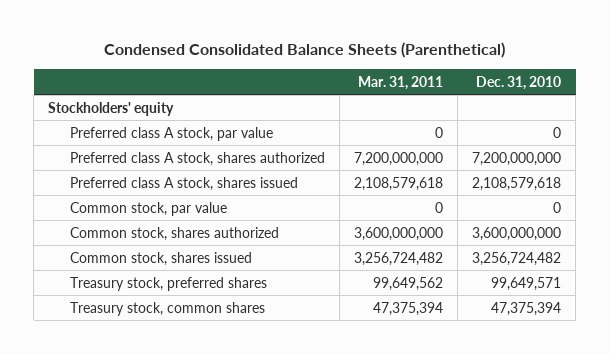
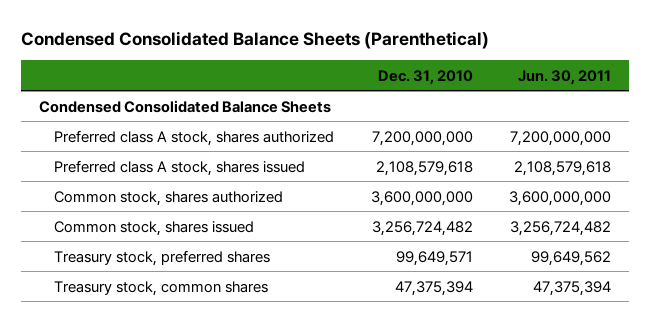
[358,75,444,90] Mar. 31, 2011 -> none
none -> [517,69,611,85] Jun. 30, 2011
[48,101,175,116] Stockholders' equity -> none
[70,126,274,141] Preferred class A stock, par value -> none
none -> [39,99,332,113] Condensed Consolidated Balance Sheets
[70,201,228,216] Common stock, par value -> none

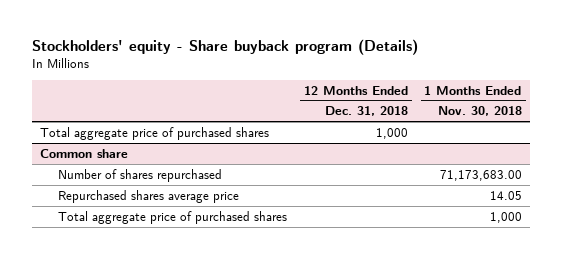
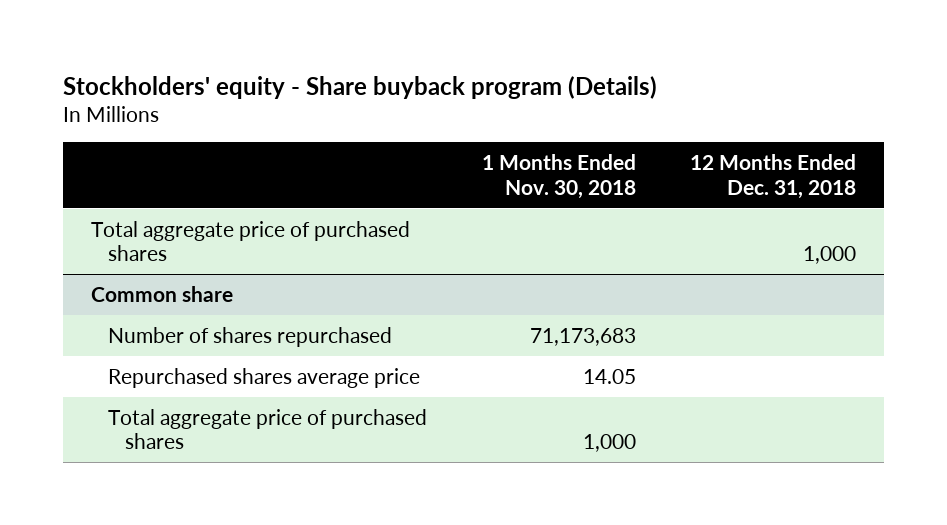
[439,169,522,181] 71,173,683.00 -> [529,327,636,346] 71,173,683

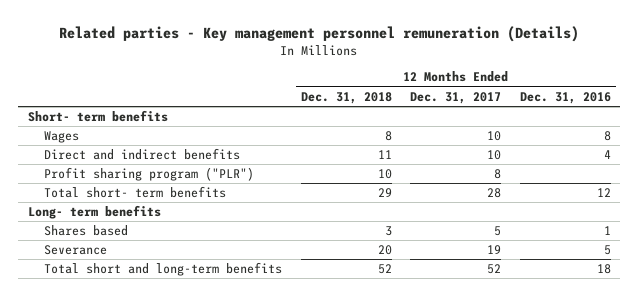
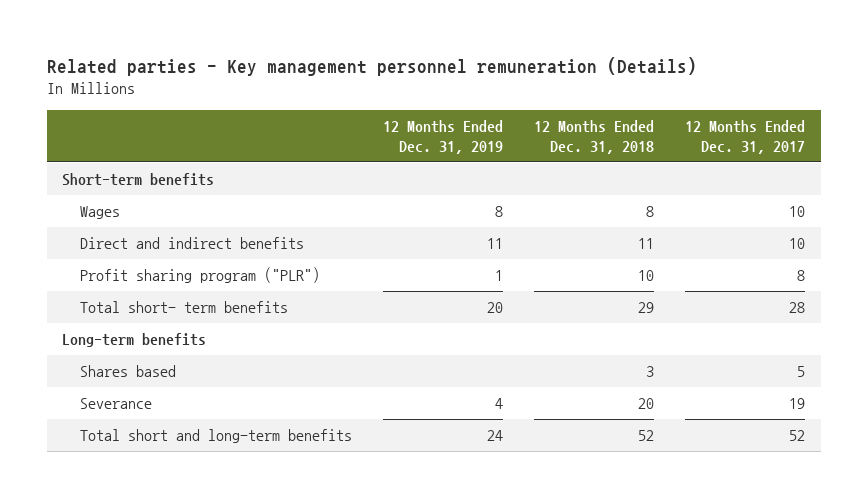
[520,91,612,104] Dec. 31, 2016 -> none
none -> [382,119,503,155] 12 Months Ended Dec. 31, 2019
[27,110,168,123] Short- term benefits -> [62,172,215,186] Short-term benefits
[27,205,161,220] Long- term benefits -> [62,332,207,347] Long-term benefits

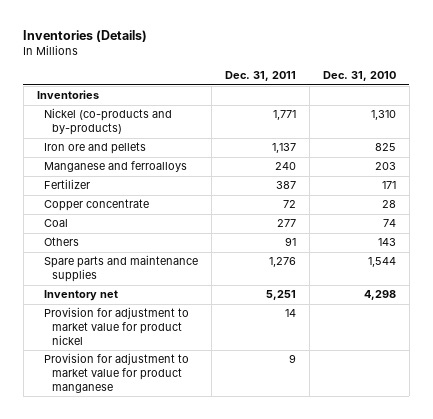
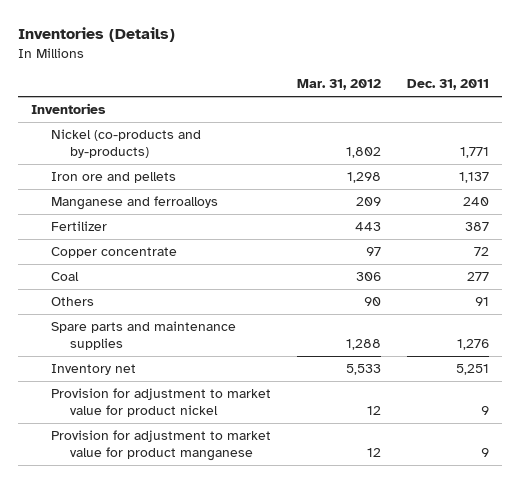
[323,71,397,82] Dec. 31, 2010 -> none
none -> [296,79,381,91] Mar. 31, 2012
[285,309,297,318] 14 -> [481,406,490,416] 9

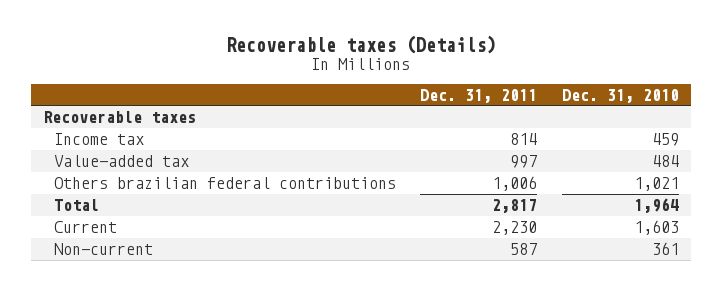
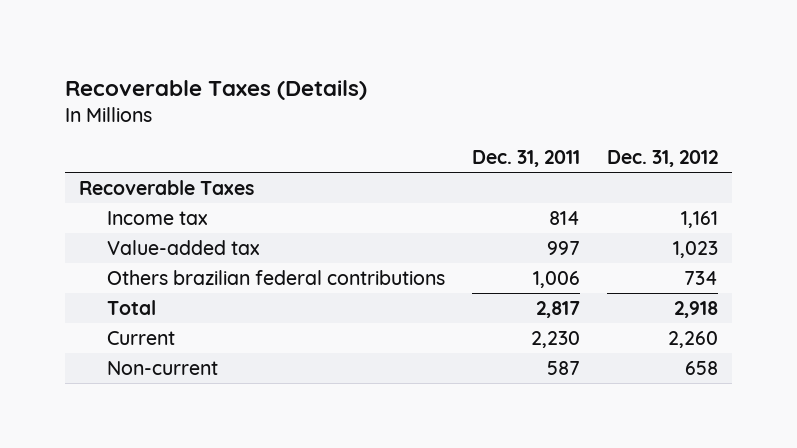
[226,35,497,55] Recoverable taxes (Details) -> [65,79,368,100] Recoverable Taxes (Details)
[561,88,679,103] Dec. 31, 2010 -> none
none -> [606,149,718,167] Dec. 31, 2012
[43,111,197,124] Recoverable taxes -> [78,180,254,196] Recoverable Taxes

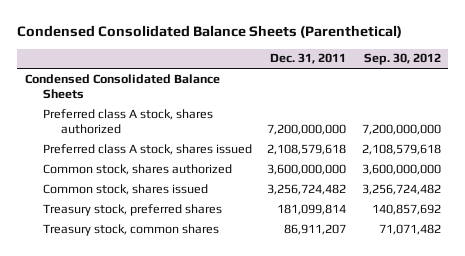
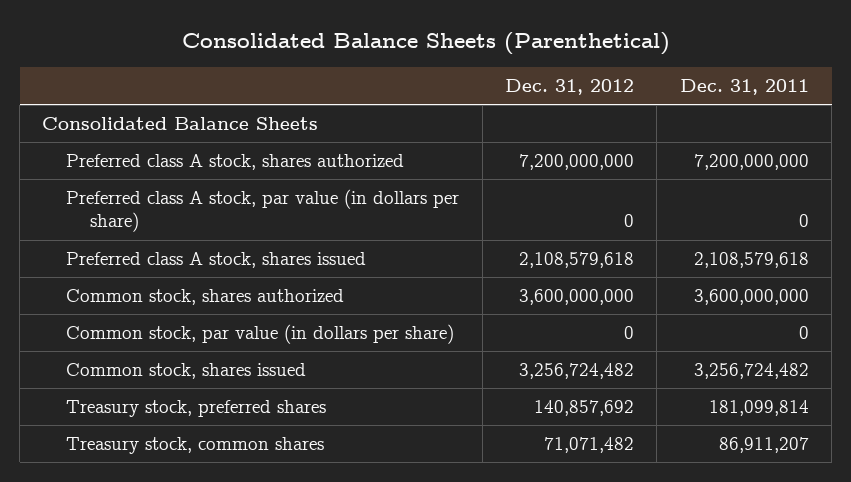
[17,25,403,39] Condensed Consolidated Balance Sheets (Parenthetical) -> [181,32,670,56] Consolidated Balance Sheets (Parenthetical)
[363,53,441,66] Sep. 30, 2012 -> none
none -> [505,78,635,95] Dec. 31, 2012
[24,73,220,100] Condensed Consolidated Balance Sheets -> [42,117,319,131] Consolidated Balance Sheets
none -> [66,189,460,233] Preferred class A stock, par value (in dollars per share)
none -> [66,324,455,345] Common stock, par value (in dollars per share)

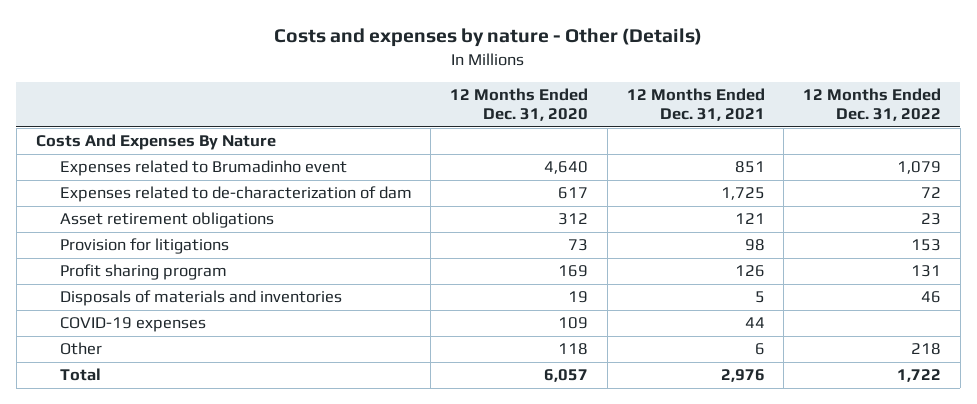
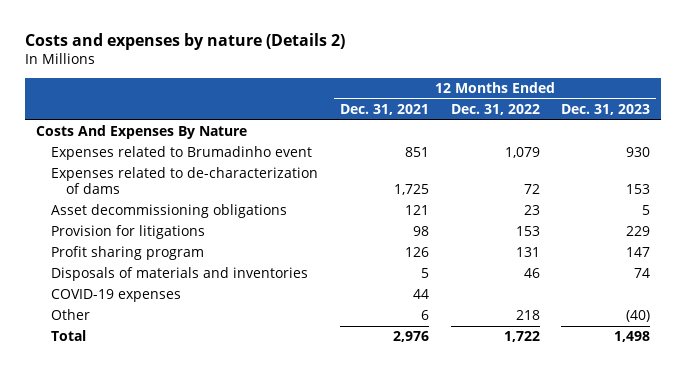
[274,28,703,48] Costs and expenses by nature - Other (Details) -> [25,33,346,51] Costs and expenses by nature (Details 2)
[450,88,589,122] 12 Months Ended Dec. 31, 2020 -> none
none -> [561,104,651,116] Dec. 31, 2023
[59,186,412,203] Expenses related to de-characterization of dam -> [50,167,318,195] Expenses related to de-characterization of dams
[59,212,274,229] Asset retirement obligations -> [50,204,287,219] Asset decommissioning obligations

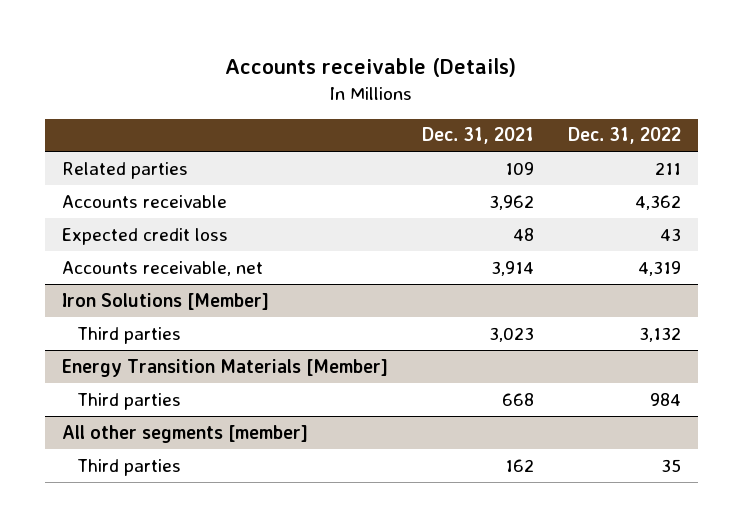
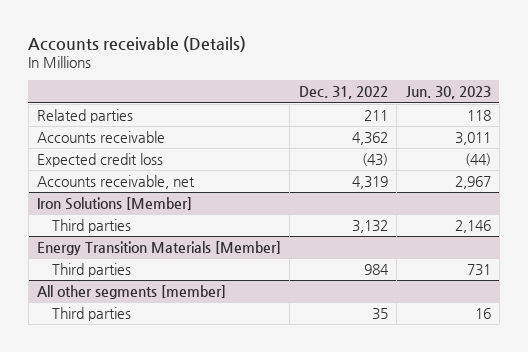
[421,127,534,145] Dec. 31, 2021 -> none
none -> [405,86,491,100] Jun. 30, 2023
[659,227,681,241] 43 -> [361,152,388,166] (43)

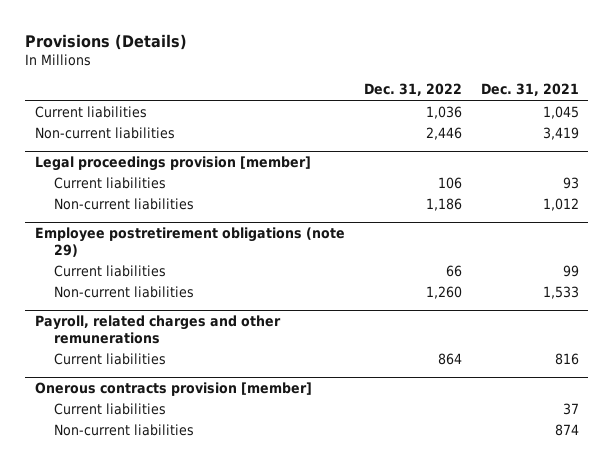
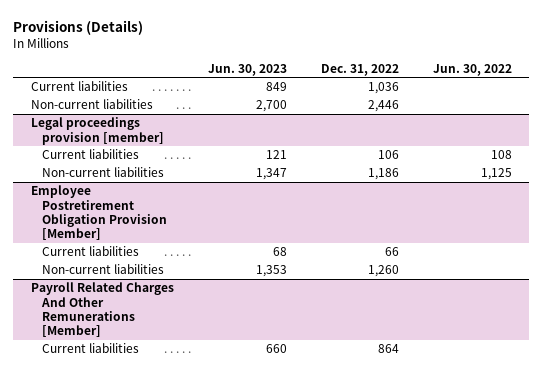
[480,83,579,97] Dec. 31, 2021 -> none
none -> [207,63,287,76] Jun. 30, 2023
none -> [433,63,513,76] Jun. 30, 2022
[34,226,345,257] Employee postretirement obligations (note 29) -> [30,185,167,241] Employee Postretirement Obligation Provision [Member]
[34,314,281,344] Payroll, related charges and other remunerations -> [30,282,174,338] Payroll Related Charges And Other Remunerations [Member]
[34,381,312,396] Onerous contracts provision [member] -> none
[53,402,166,415] Current liabilities -> none
[53,423,194,436] Non-current liabilities -> none

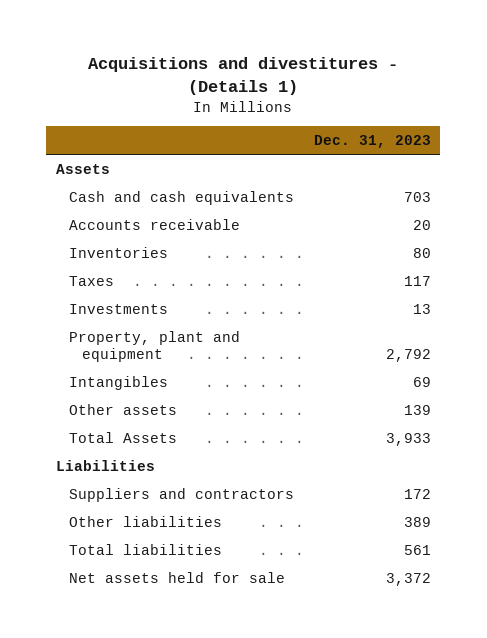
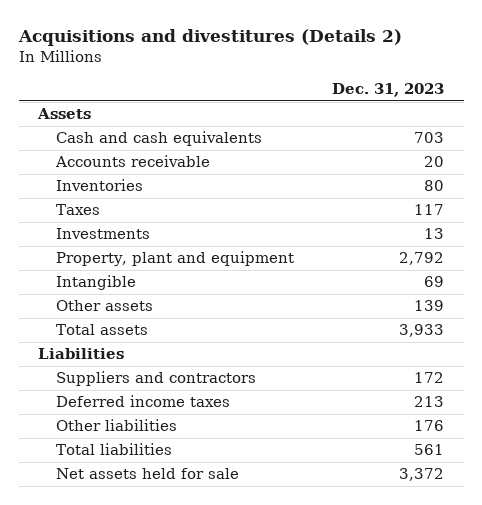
[88,57,399,95] Acquisitions and divestitures - (Details 1) -> [17,28,402,46] Acquisitions and divestitures (Details 2)
[69,375,169,390] Intangibles -> [56,275,137,291] Intangible
[69,431,178,443] Total Assets -> [56,324,149,336] Total assets
none -> [56,395,231,408] Deferred income taxes
[403,516,431,527] 389 -> [414,420,445,432] 176

